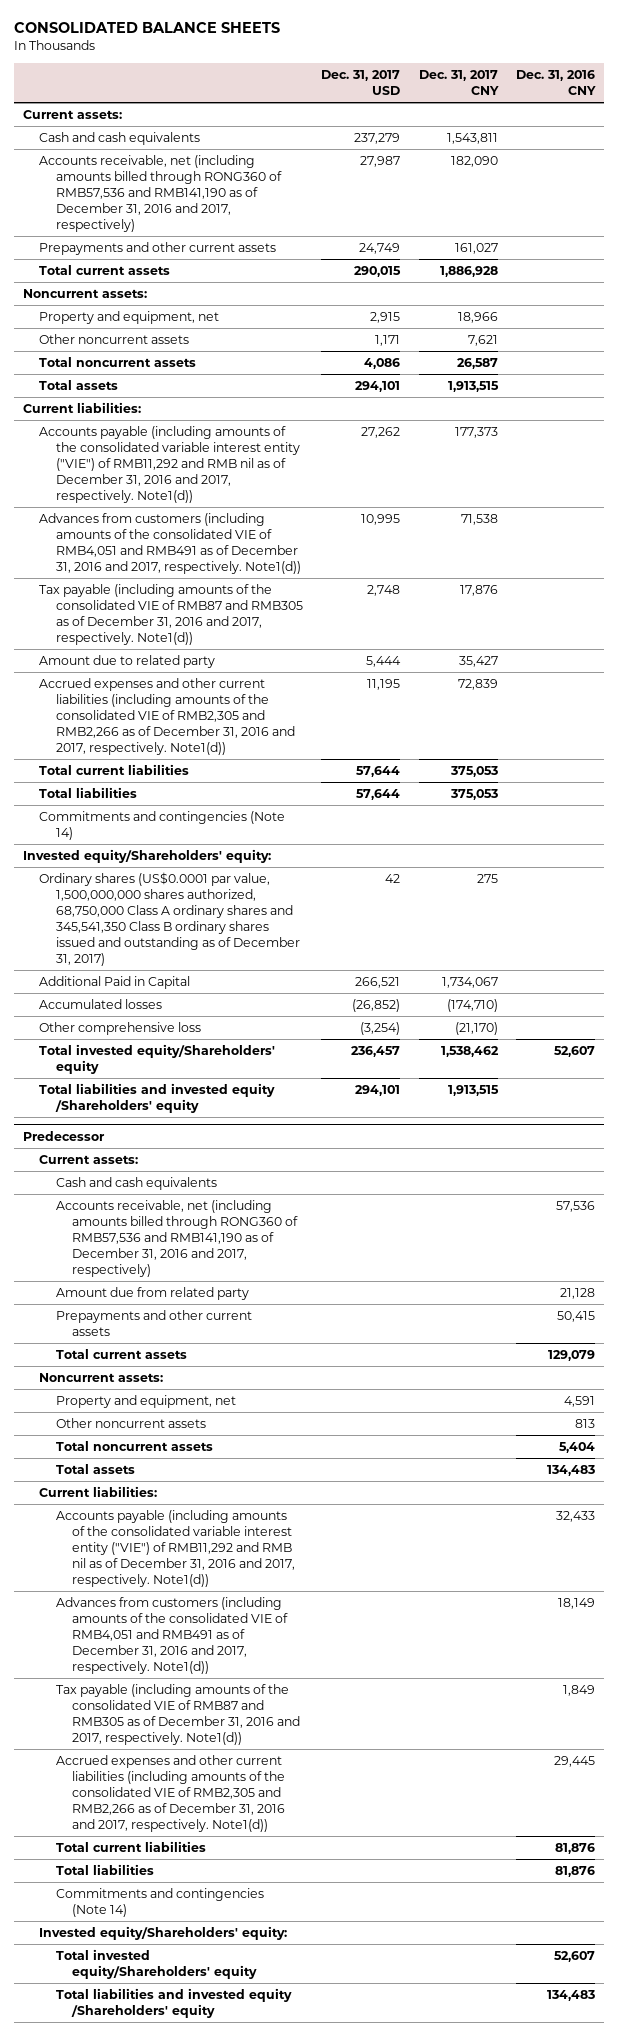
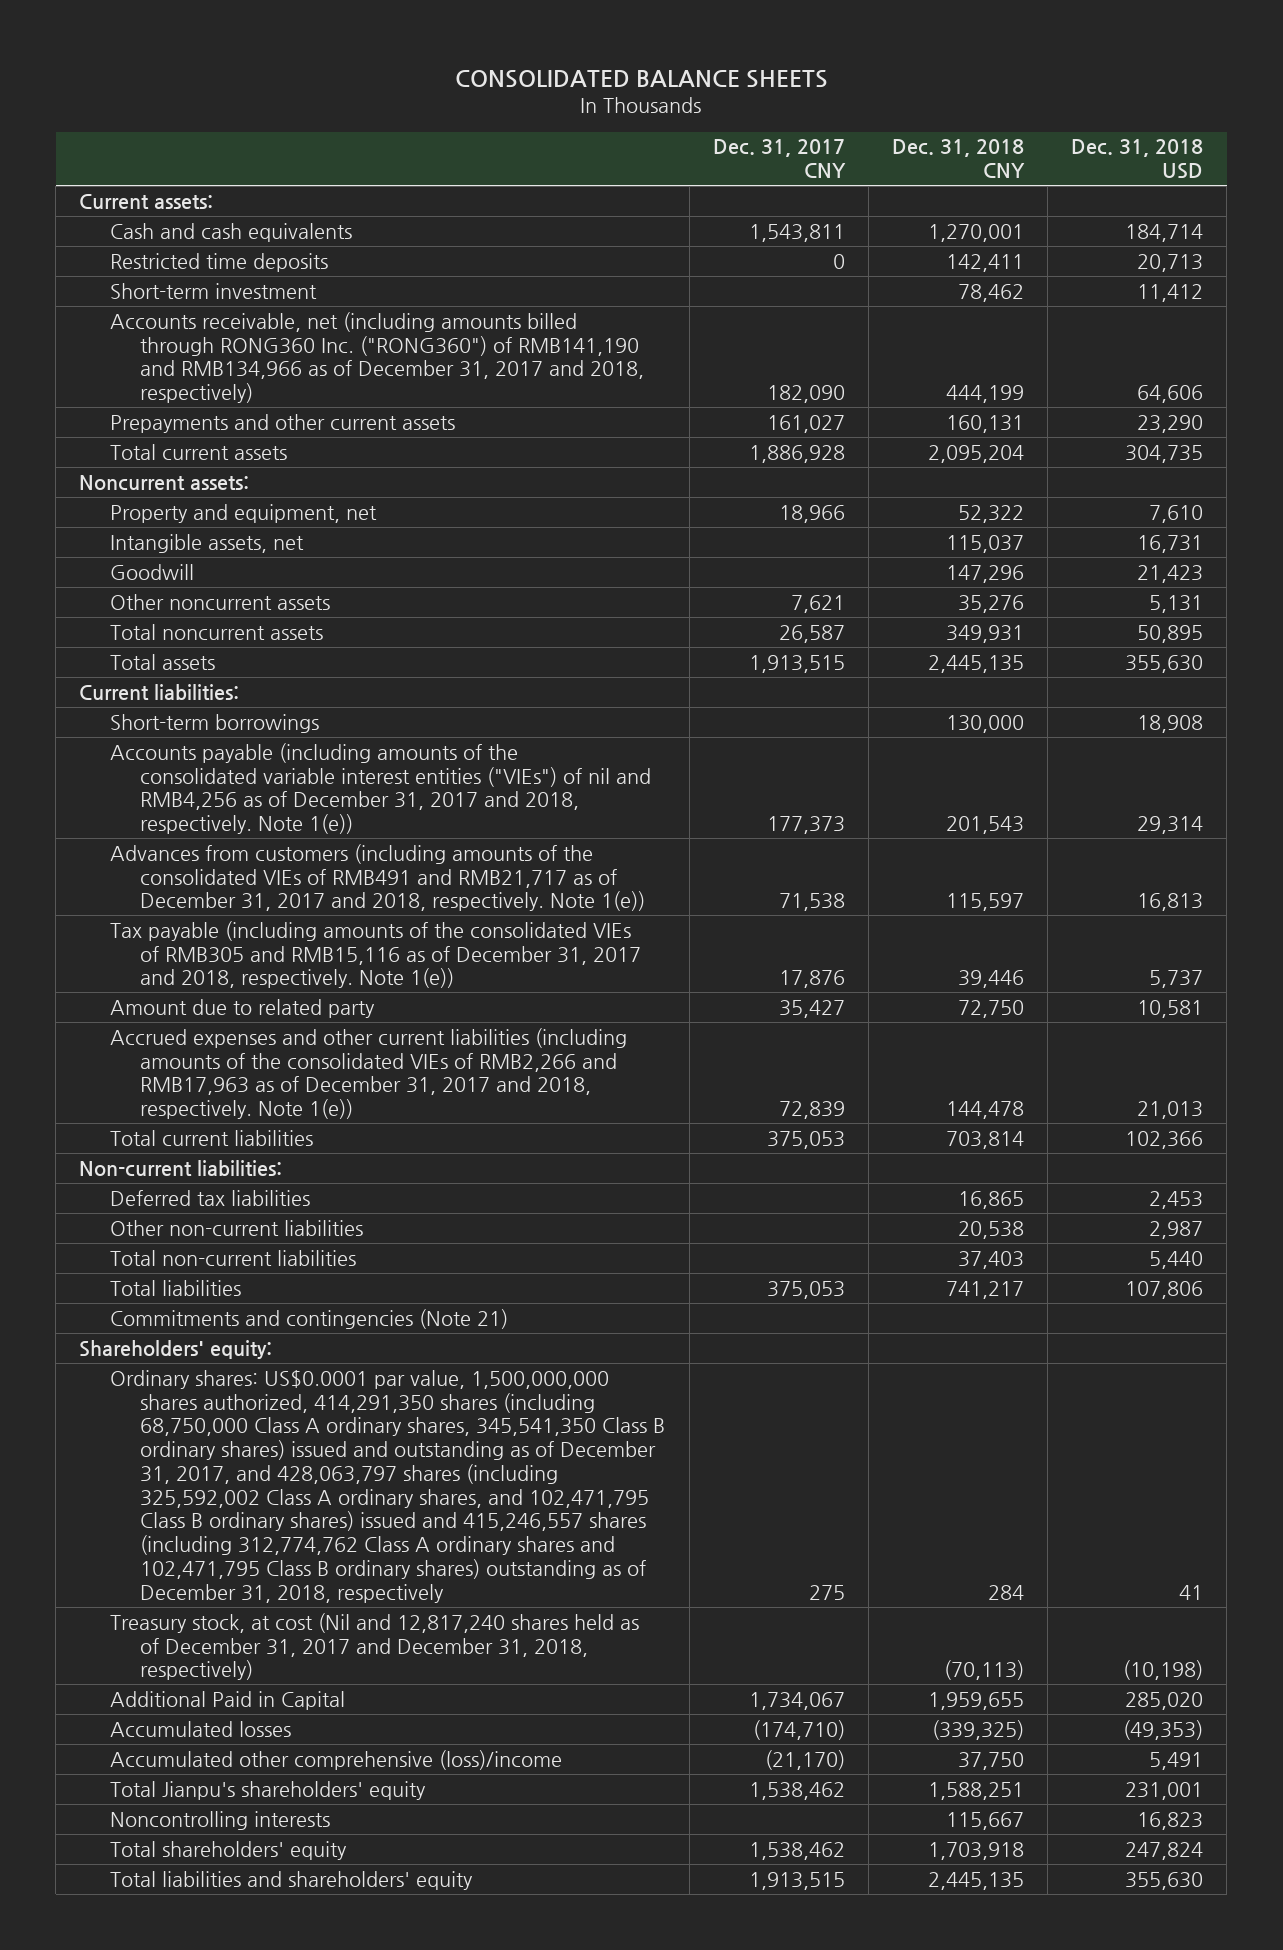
[321,69,401,95] Dec. 31, 2017 USD -> none
[516,69,597,95] Dec. 31, 2016 CNY -> none
none -> [891,139,1025,179] Dec. 31, 2018 CNY
none -> [1071,139,1204,180] Dec. 31, 2018 USD
none -> [109,252,328,272] Restricted time deposits
none -> [109,282,317,299] Short-term investment
[39,155,282,232] Accounts receivable, net (including amounts billed through RONG360 of RMB57,536 and RMB141,190 as of December 31, 2016 and 2017, respectively) -> [109,311,645,404] Accounts receivable, net (including amounts billed through RONG360 Inc. ("RONG360") of RMB141,190 and RMB134,966 as of December 31, 2017 and 2018, respectively)
none -> [109,533,304,553] Intangible assets, net
none -> [109,563,194,580] Goodwill
none -> [109,713,319,733] Short-term borrowings
[39,426,300,503] Accounts payable (including amounts of the consolidated variable interest entity ("VIE") of RMB11,292 and RMB nil as of December 31, 2016 and 2017, respectively. Note1(d)) -> [109,742,652,835] Accounts payable (including amounts of the consolidated variable interest entities ("VIEs") of nil and RMB4,256 as of December 31, 2017 and 2018, respectively. Note 1(e))
[39,513,301,574] Advances from customers (including amounts of the consolidated VIE of RMB4,051 and RMB491 as of December 31, 2016 and 2017, respectively. Note1(d)) -> [109,843,646,912] Advances from customers (including amounts of the consolidated VIEs of RMB491 and RMB21,717 as of December 31, 2017 and 2018, respectively. Note 1(e))
[39,584,303,645] Tax payable (including amounts of the consolidated VIE of RMB87 and RMB305 as of December 31, 2016 and 2017, respectively. Note1(d)) -> [109,920,642,989] Tax payable (including amounts of the consolidated VIEs of RMB305 and RMB15,116 as of December 31, 2017 and 2018, respectively. Note 1(e))
[39,678,295,755] Accrued expenses and other current liabilities (including amounts of the consolidated VIE of RMB2,305 and RMB2,266 as of December 31, 2016 and 2017, respectively. Note1(d)) -> [109,1027,627,1120] Accrued expenses and other current liabilities (including amounts of the consolidated VIEs of RMB2,266 and RMB17,963 as of December 31, 2017 and 2018, respectively. Note 1(e))
none -> [79,1159,283,1177] Non-current liabilities:
none -> [109,1189,310,1206] Deferred tax liabilities
none -> [109,1219,363,1236] Other non-current liabilities
none -> [109,1249,356,1266] Total non-current liabilities
[39,811,286,841] Commitments and contingencies (Note 14) -> [109,1308,508,1329] Commitments and contingencies (Note 21)
[23,849,272,864] Invested equity/Shareholders' equity: -> [79,1339,273,1359] Shareholders' equity:
[39,872,300,966] Ordinary shares (US$0.0001 par value, 1,500,000,000 shares authorized, 68,750,000 Class A ordinary shares and 345,541,350 Class B ordinary shares issued and outstanding as of December 31, 2017) -> [109,1369,666,1603] Ordinary shares: US$0.0001 par value, 1,500,000,000 shares authorized, 414,291,350 shares (including 68,750,000 Class A ordinary shares, 345,541,350 Class B ordinary shares) issued and outstanding as of December 31, 2017, and 428,063,797 shares (including 325,592,002 Class A ordinary shares, and 102,471,795 Class B ordinary shares) issued and 415,246,557 shares (including 312,774,762 Class A ordinary shares and 102,471,795 Class B ordinary shares) outstanding as of December 31, 2018, respectively
none -> [109,1612,639,1681] Treasury stock, at cost (Nil and 12,817,240 shares held as of December 31, 2017 and December 31, 2018, respectively)
[23,1131,106,1142] Predecessor -> none
[39,1155,139,1165] Current assets: -> none
[55,1177,217,1191] Cash and cash equivalents -> none
[55,1200,299,1277] Accounts receivable, net (including amounts billed through RONG360 of RMB57,536 and RMB141,190 as of December 31, 2016 and 2017, respectively) -> none
[55,1287,249,1301] Amount due from related party -> none
[55,1310,252,1337] Prepayments and other current assets -> none
[55,1349,187,1360] Total current assets -> none
[39,1373,164,1383] Noncurrent assets: -> none
[55,1395,236,1409] Property and equipment, net -> none
[55,1418,206,1429] Other noncurrent assets -> none
[55,1441,213,1452] Total noncurrent assets -> none
[55,1464,135,1475] Total assets -> none
[39,1486,158,1498] Current liabilities: -> none
[55,1510,296,1587] Accounts payable (including amounts of the consolidated variable interest entity ("VIE") of RMB11,292 and RMB nil as of December 31, 2016 and 2017, respectively. Note1(d)) -> none
[55,1597,289,1674] Advances from customers (including amounts of the consolidated VIE of RMB4,051 and RMB491 as of December 31, 2016 and 2017, respectively. Note1(d)) -> none
[55,1684,301,1745] Tax payable (including amounts of the consolidated VIE of RMB87 and RMB305 as of December 31, 2016 and 2017, respectively. Note1(d)) -> none
[55,1755,286,1832] Accrued expenses and other current liabilities (including amounts of the consolidated VIE of RMB2,305 and RMB2,266 as of December 31, 2016 and 2017, respectively. Note1(d)) -> none
[55,1841,206,1853] Total current liabilities -> none
[55,1864,154,1876] Total liabilities -> none
[55,1888,264,1918] Commitments and contingencies (Note 14) -> none
[39,1926,288,1941] Invested equity/Shareholders' equity: -> none
[55,1949,258,1980] Total invested equity/Shareholders' equity -> none
[55,1988,292,2019] Total liabilities and invested equity /Shareholders' equity -> none
[39,1022,202,1036] Other comprehensive loss -> [109,1749,562,1770] Accumulated other comprehensive (loss)/income
[39,1044,276,1075] Total invested equity/Shareholders' equity -> [109,1780,426,1800] Total Jianpu's shareholders' equity
none -> [109,1810,330,1830] Noncontrolling interests
none -> [109,1840,347,1860] Total shareholders' equity
[39,1083,276,1114] Total liabilities and invested equity /Shareholders' equity -> [109,1870,473,1890] Total liabilities and shareholders' equity

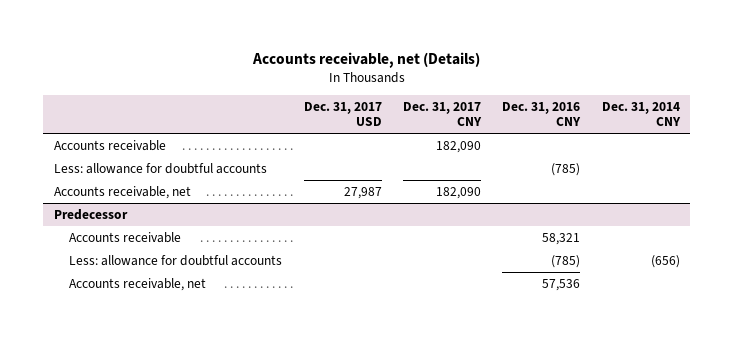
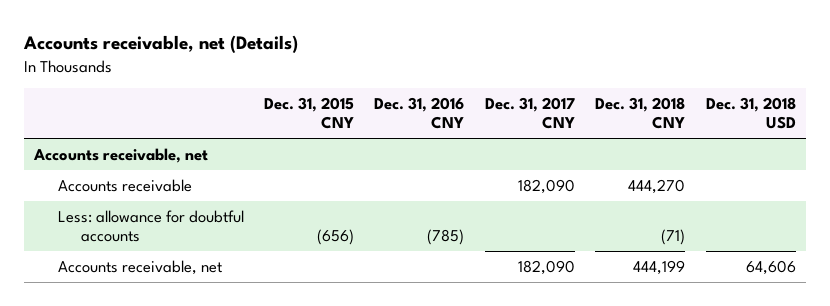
[303,101,382,127] Dec. 31, 2017 USD -> none
[601,101,681,127] Dec. 31, 2014 CNY -> none
none -> [264,96,355,130] Dec. 31, 2015 CNY
none -> [595,96,686,130] Dec. 31, 2018 CNY
none -> [705,96,796,130] Dec. 31, 2018 USD
none -> [33,147,209,163] Accounts receivable, net
[53,208,128,220] Predecessor -> none
[69,231,182,243] Accounts receivable -> none
[69,254,283,266] Less: allowance for doubtful accounts -> none
[69,277,207,291] Accounts receivable, net -> none

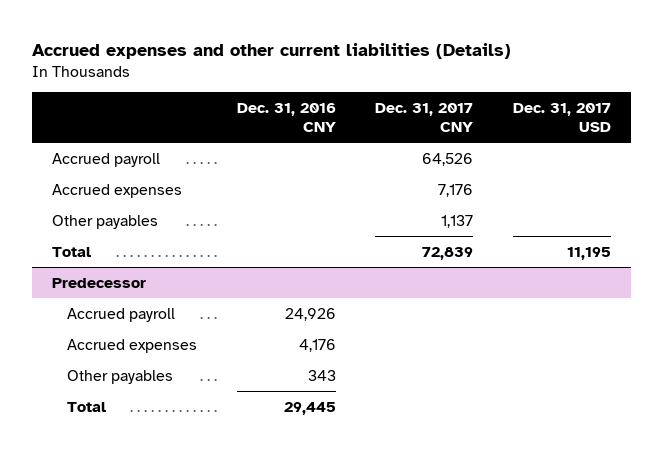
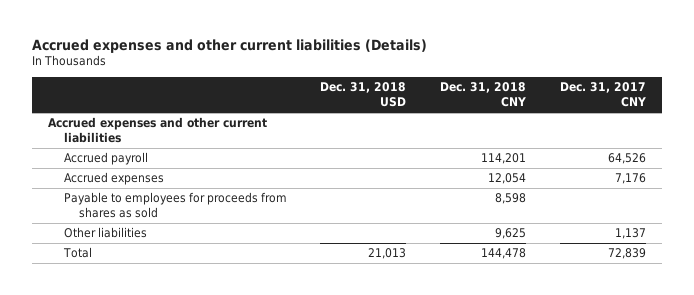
[236,102,336,133] Dec. 31, 2016 CNY -> none
[512,102,611,133] Dec. 31, 2017 USD -> none
none -> [320,82,407,108] Dec. 31, 2018 USD
none -> [439,82,526,108] Dec. 31, 2018 CNY
none -> [48,117,268,144] Accrued expenses and other current liabilities
none -> [63,192,287,219] Payable to employees for proceeds from shares as sold
[52,214,159,229] Other payables -> [63,227,147,239] Other liabilities
[52,277,147,288] Predecessor -> none
[66,307,175,322] Accrued payroll -> none
[66,338,197,353] Accrued expenses -> none
[66,369,173,384] Other payables -> none
[66,401,106,412] Total -> none

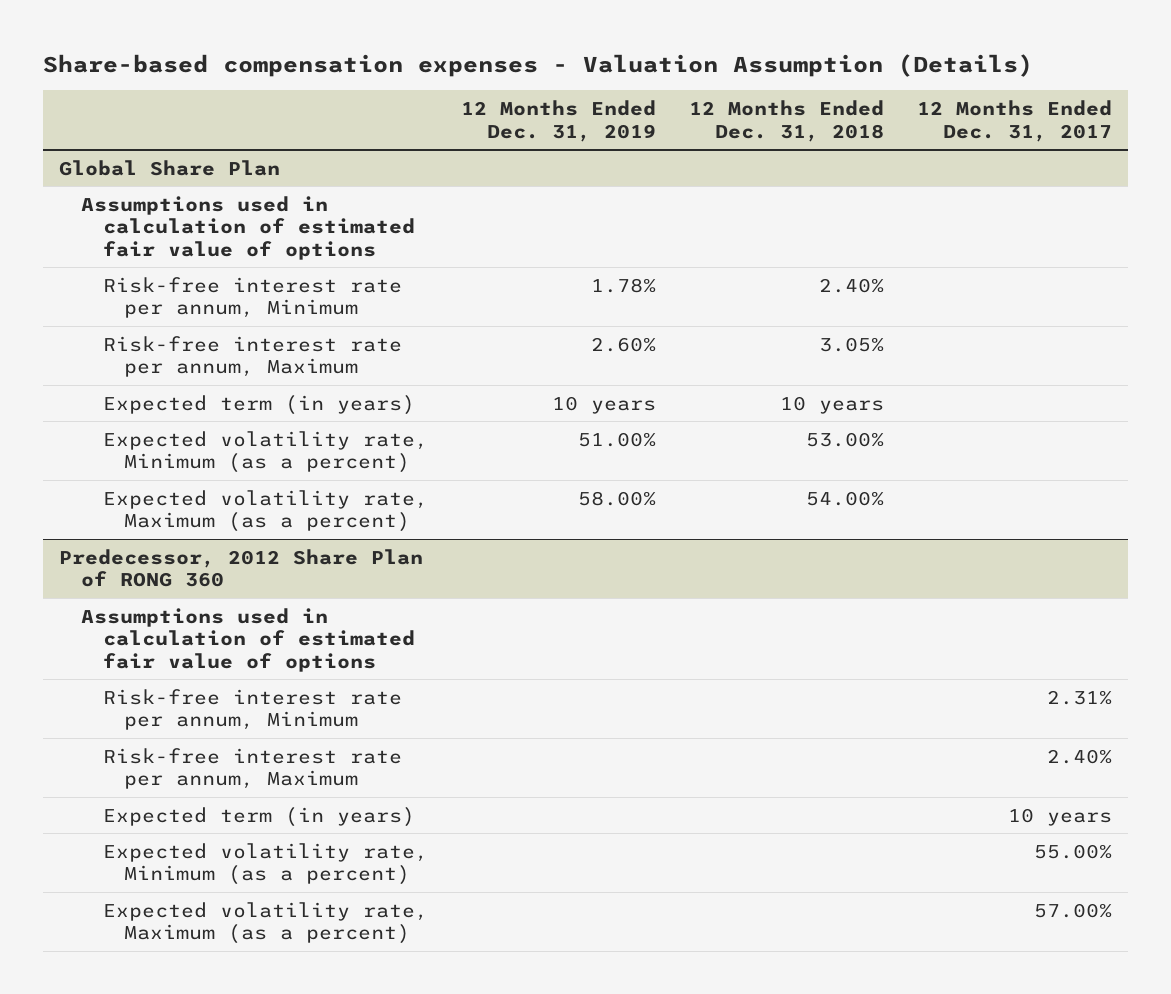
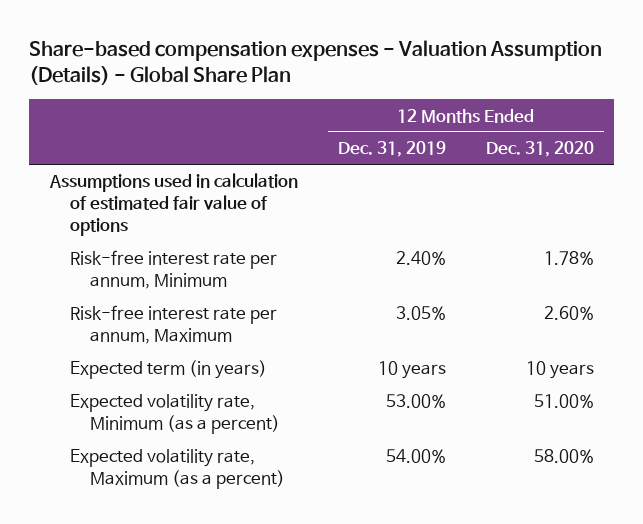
[42,53,1033,77] Share-based compensation expenses - Valuation Assumption (Details) -> [29,39,603,86] Share-based compensation expenses - Valuation Assumption (Details) - Global Share Plan
[688,99,884,142] 12 Months Ended Dec. 31, 2018 -> none
[916,99,1112,142] 12 Months Ended Dec. 31, 2017 -> none
none -> [485,141,594,158] Dec. 31, 2020
[59,159,281,176] Global Share Plan -> none
[590,277,656,293] 1.78% -> [395,251,446,266] 2.40%
[590,336,656,352] 2.60% -> [395,306,446,321] 3.05%
[59,548,424,588] Predecessor, 2012 Share Plan of RONG 360 -> none
[80,607,415,672] Assumptions used in calculation of estimated fair value of options -> none
[102,688,402,731] Risk-free interest rate per annum, Minimum -> none
[102,747,402,790] Risk-free interest rate per annum, Maximum -> none
[102,806,415,827] Expected term (in years) -> none
[102,842,428,886] Expected volatility rate, Minimum (as a percent) -> none
[102,901,428,945] Expected volatility rate, Maximum (as a percent) -> none
[577,431,656,447] 51.00% -> [385,394,446,409] 53.00%
[577,490,656,506] 58.00% -> [385,449,446,464] 54.00%

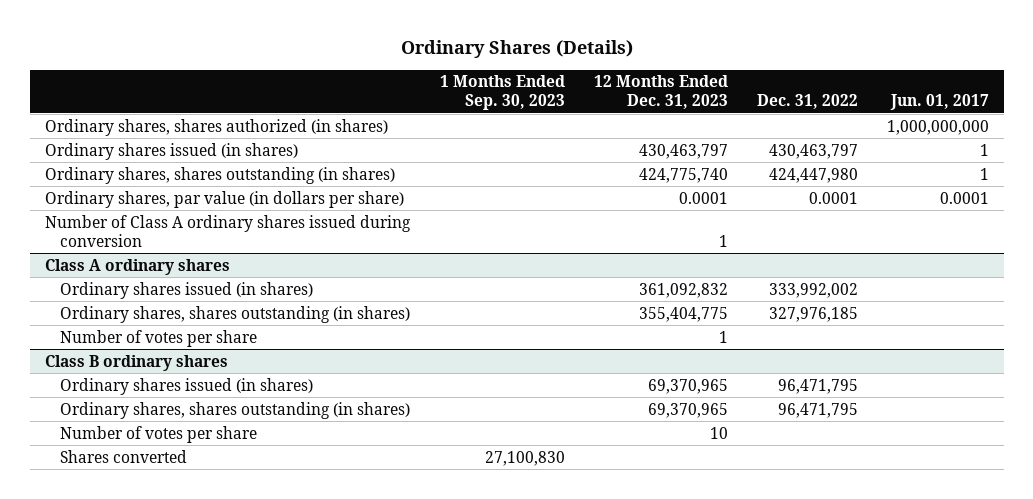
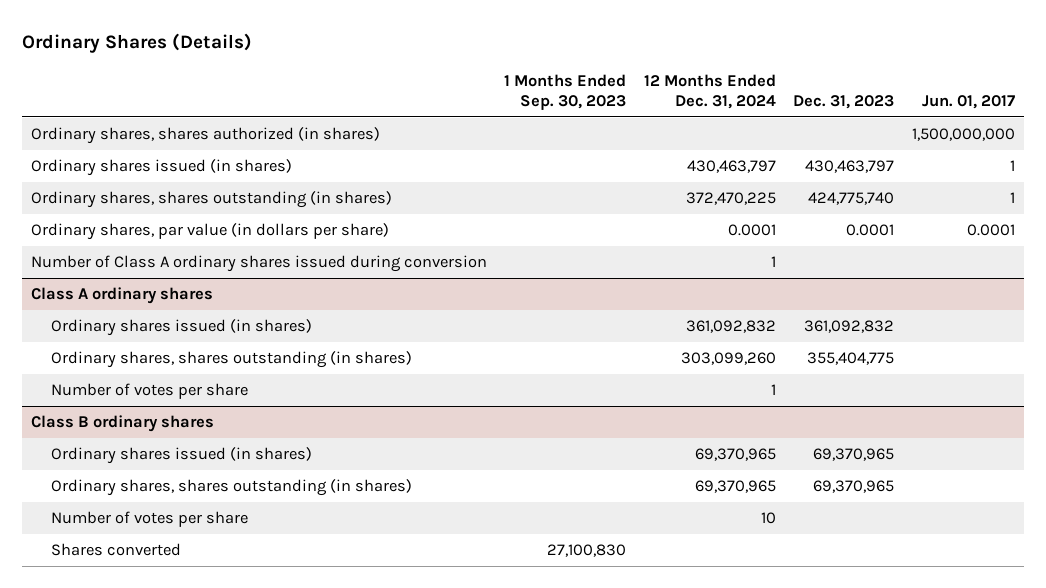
[593,75,728,110] 12 Months Ended Dec. 31, 2023 -> none
[756,94,858,110] Dec. 31, 2022 -> none
none -> [643,73,776,110] 12 Months Ended Dec. 31, 2024
none -> [793,95,895,110] Dec. 31, 2023
[886,119,989,135] 1,000,000,000 -> [912,128,1016,142] 1,500,000,000

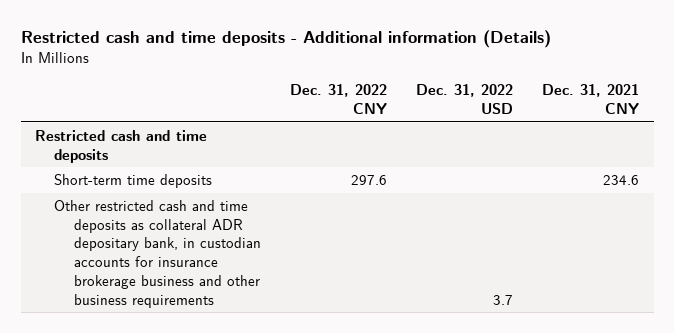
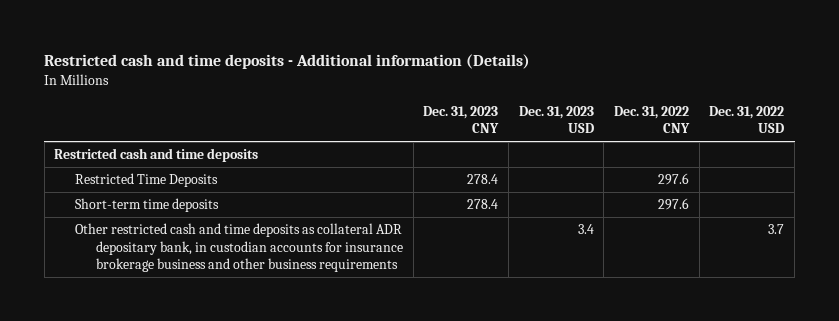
[542,84,640,115] Dec. 31, 2021 CNY -> none
none -> [423,105,500,134] Dec. 31, 2023 CNY
none -> [518,105,594,134] Dec. 31, 2023 USD
none -> [75,173,219,188] Restricted Time Deposits

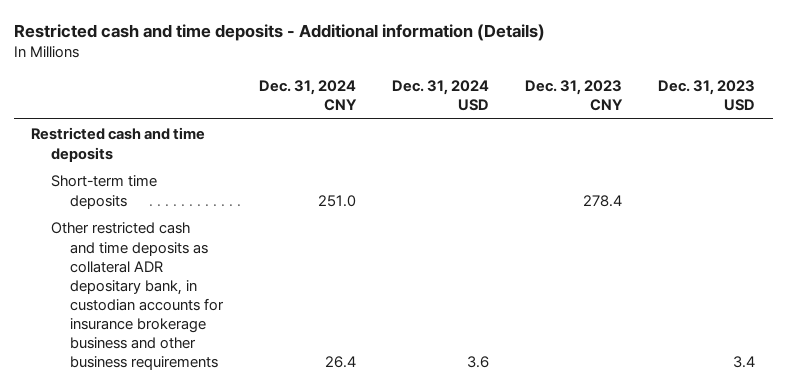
[613,105,690,134] Dec. 31, 2022 CNY -> none
[709,105,785,134] Dec. 31, 2022 USD -> none
none -> [259,79,358,112] Dec. 31, 2024 CNY
none -> [392,79,490,112] Dec. 31, 2024 USD
[75,173,219,188] Restricted Time Deposits -> none

